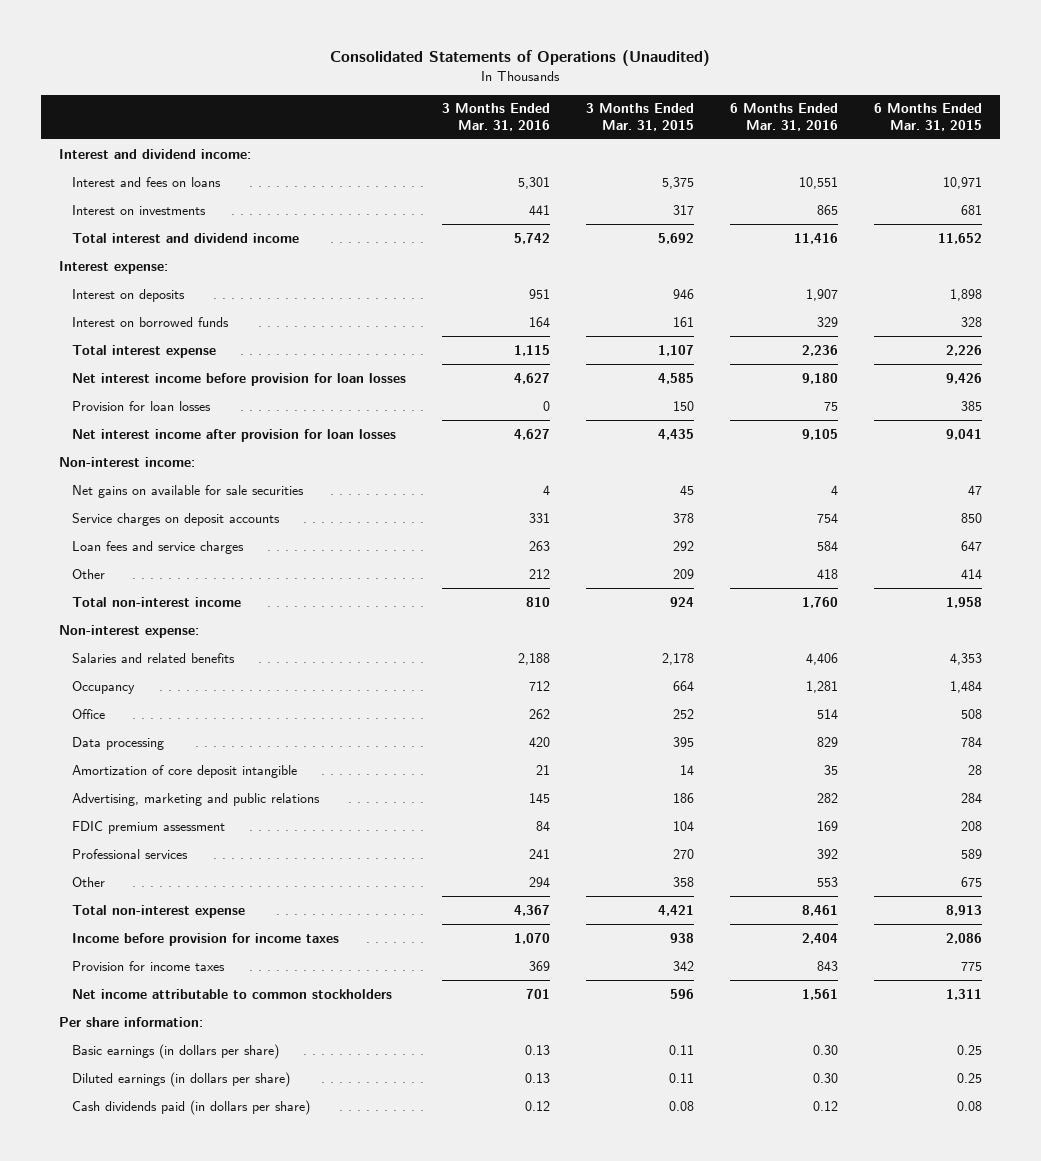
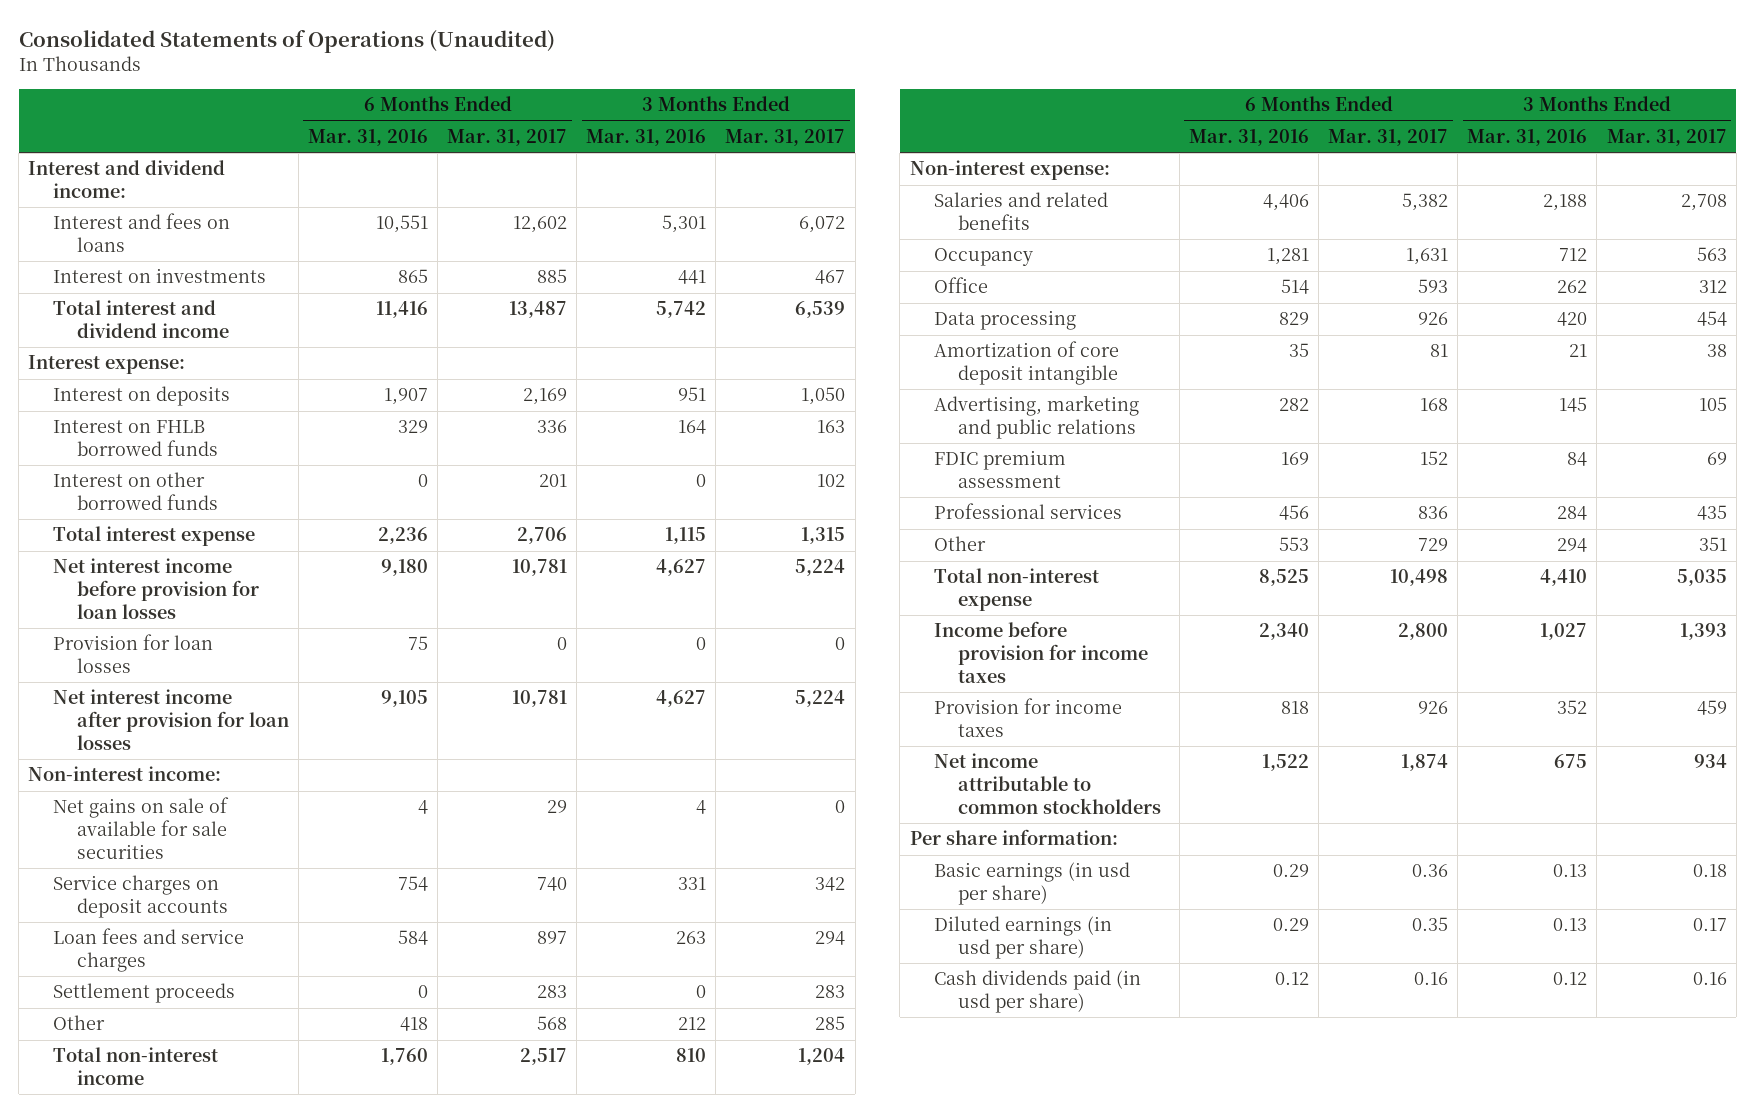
[586,103,695,131] 3 Months Ended Mar. 31, 2015 -> none
[874,103,983,131] 6 Months Ended Mar. 31, 2015 -> none
none -> [447,129,568,147] Mar. 31, 2017
none -> [725,129,846,147] Mar. 31, 2017
[72,316,230,327] Interest on borrowed funds -> [52,420,218,457] Interest on FHLB borrowed funds
none -> [52,472,218,511] Interest on other borrowed funds
[72,484,305,498] Net gains on available for sale securities -> [52,797,229,859] Net gains on sale of available for sale securities
none -> [52,983,235,1004] Settlement proceeds
[529,848,551,859] 241 -> [1557,506,1588,521] 284
[817,848,839,859] 392 -> [1279,505,1310,521] 456
[514,904,551,916] 4,367 -> [1540,569,1588,587] 4,410
[802,904,839,916] 8,461 -> [1259,569,1310,587] 8,525
[514,932,551,944] 1,070 -> [1540,623,1588,641] 1,027
[802,932,839,944] 2,404 -> [1259,623,1310,641] 2,340
[529,960,551,971] 369 -> [1557,700,1588,715] 352
[817,960,839,971] 843 -> [1281,701,1310,715] 818
[526,988,551,999] 701 -> [1554,754,1588,769] 675
[802,988,839,1000] 1,561 -> [1262,754,1310,772] 1,522
[72,1043,280,1059] Basic earnings (in dollars per share) -> [933,862,1130,906] Basic earnings (in usd per share)
[813,1044,839,1055] 0.30 -> [1273,864,1310,878] 0.29
[72,1071,291,1087] Diluted earnings (in dollars per share) -> [933,916,1112,960] Diluted earnings (in usd per share)
[813,1072,839,1083] 0.30 -> [1273,918,1310,932] 0.29
[72,1099,311,1115] Cash dividends paid (in dollars per share) -> [933,970,1141,1014] Cash dividends paid (in usd per share)

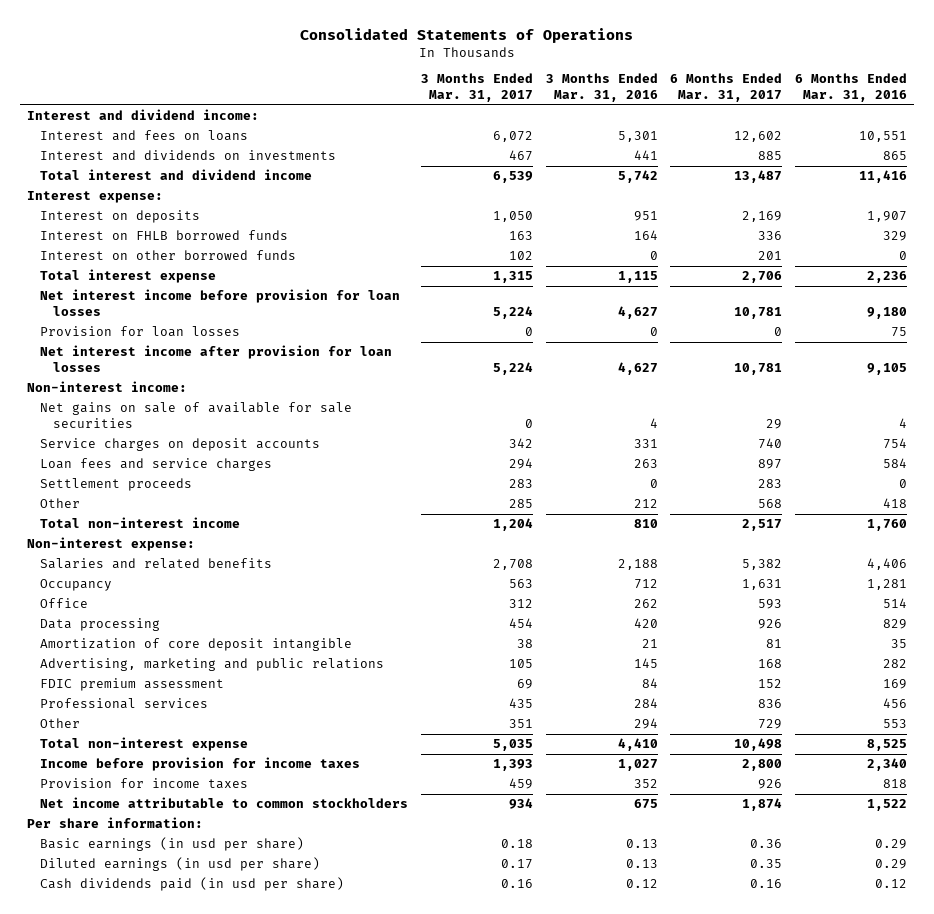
[18,29,555,53] Consolidated Statements of Operations (Unaudited) -> [300,27,634,43] Consolidated Statements of Operations
[52,268,266,284] Interest on investments -> [39,150,336,162] Interest and dividends on investments

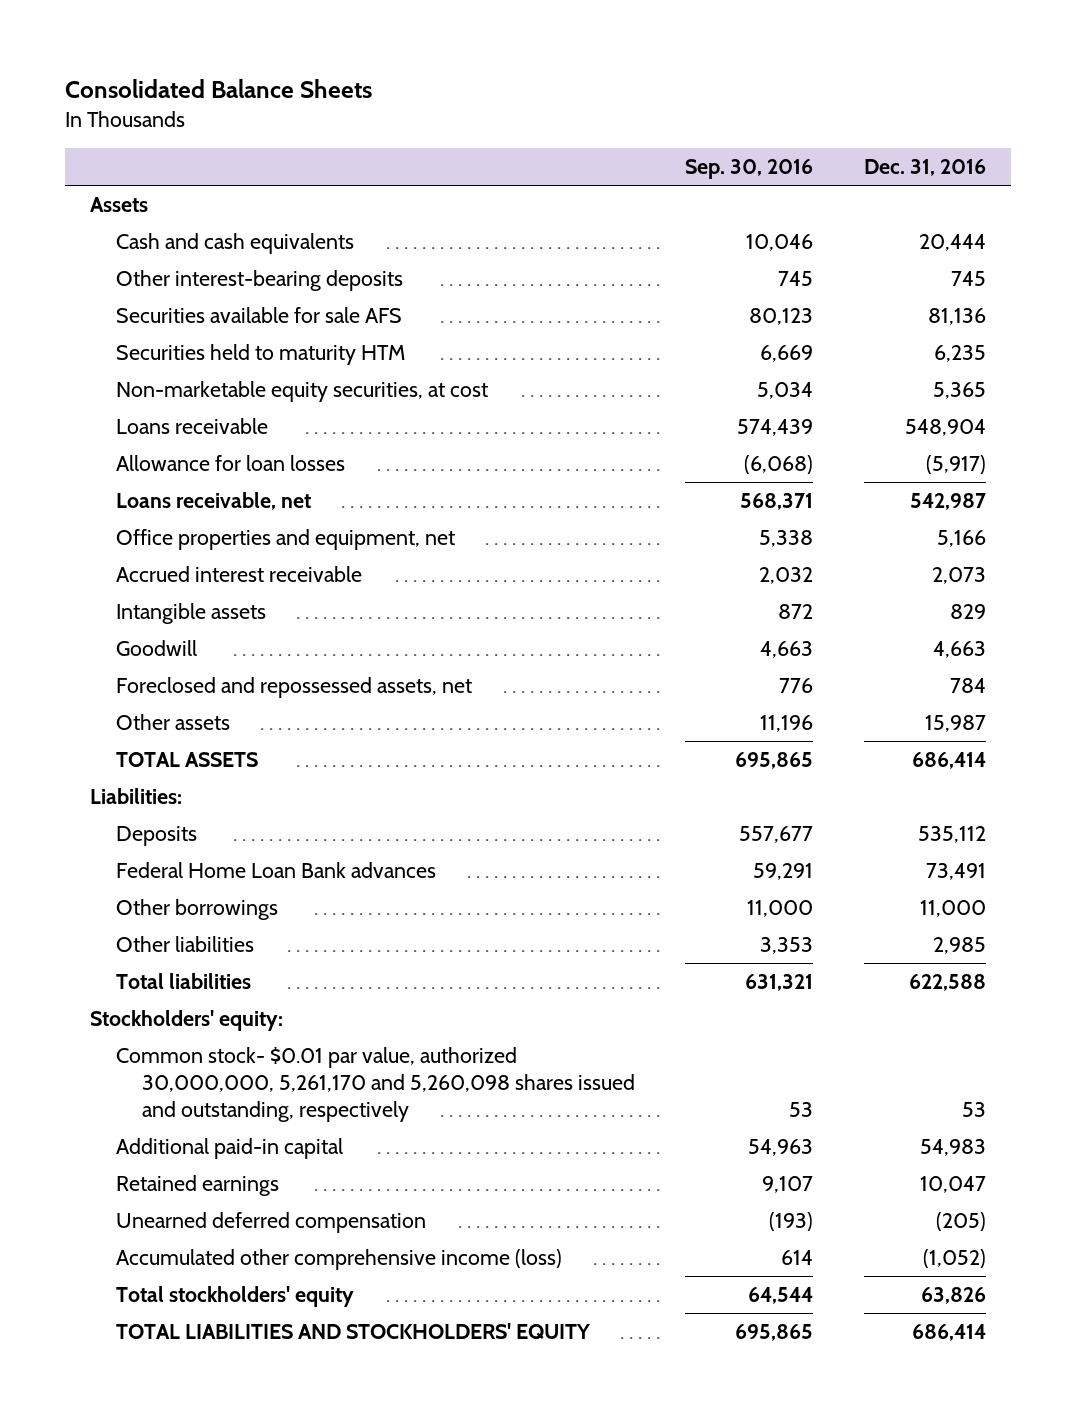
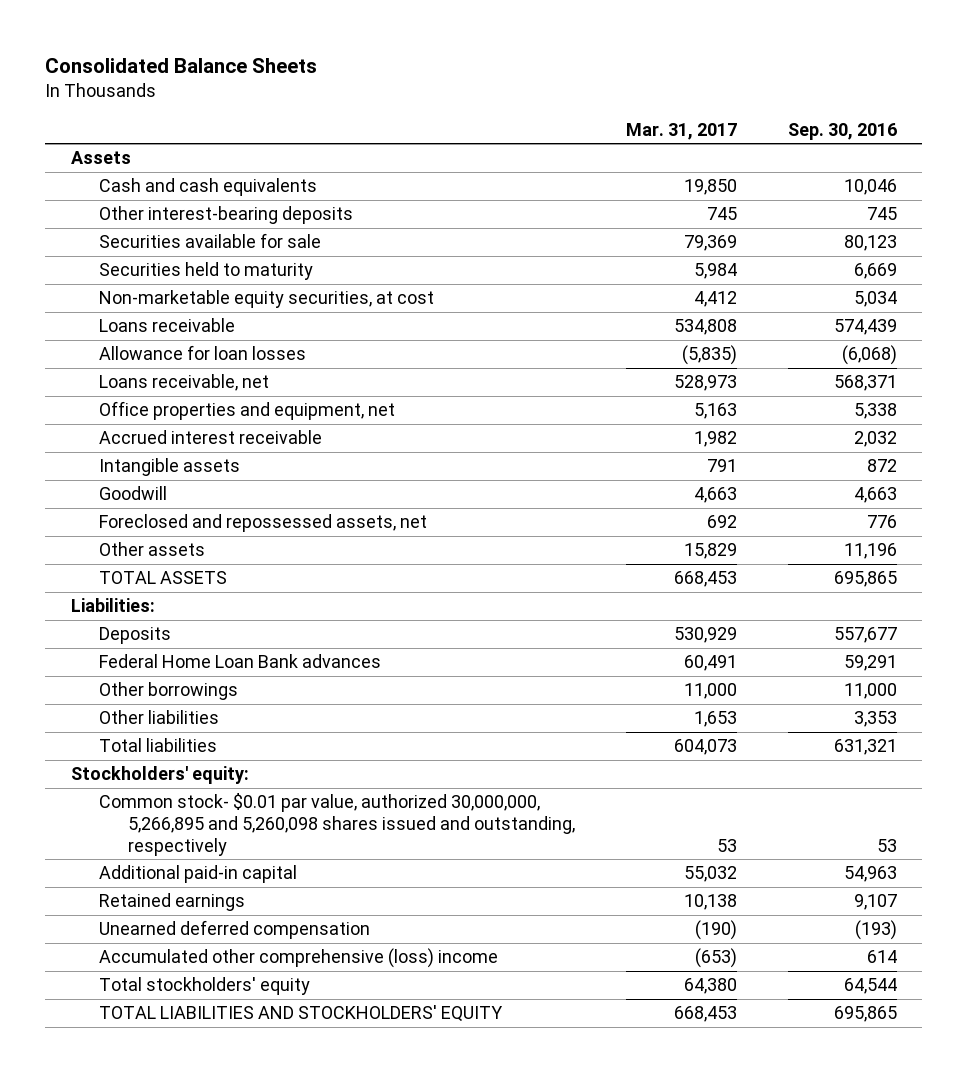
[863,159,986,177] Dec. 31, 2016 -> none
none -> [625,122,737,140] Mar. 31, 2017
[115,307,402,324] Securities available for sale AFS -> [99,233,322,249] Securities available for sale
[115,344,405,366] Securities held to maturity HTM -> [99,262,314,281] Securities held to maturity
[115,1047,635,1122] Common stock- $0.01 par value, authorized 30,000,000, 5,261,170 and 5,260,098 shares issued and outstanding, respectively -> [99,793,575,856] Common stock- $0.01 par value, authorized 30,000,000, 5,266,895 and 5,260,098 shares issued and outstanding, respectively
[115,1249,562,1271] Accumulated other comprehensive income (loss) -> [99,948,499,969] Accumulated other comprehensive (loss) income

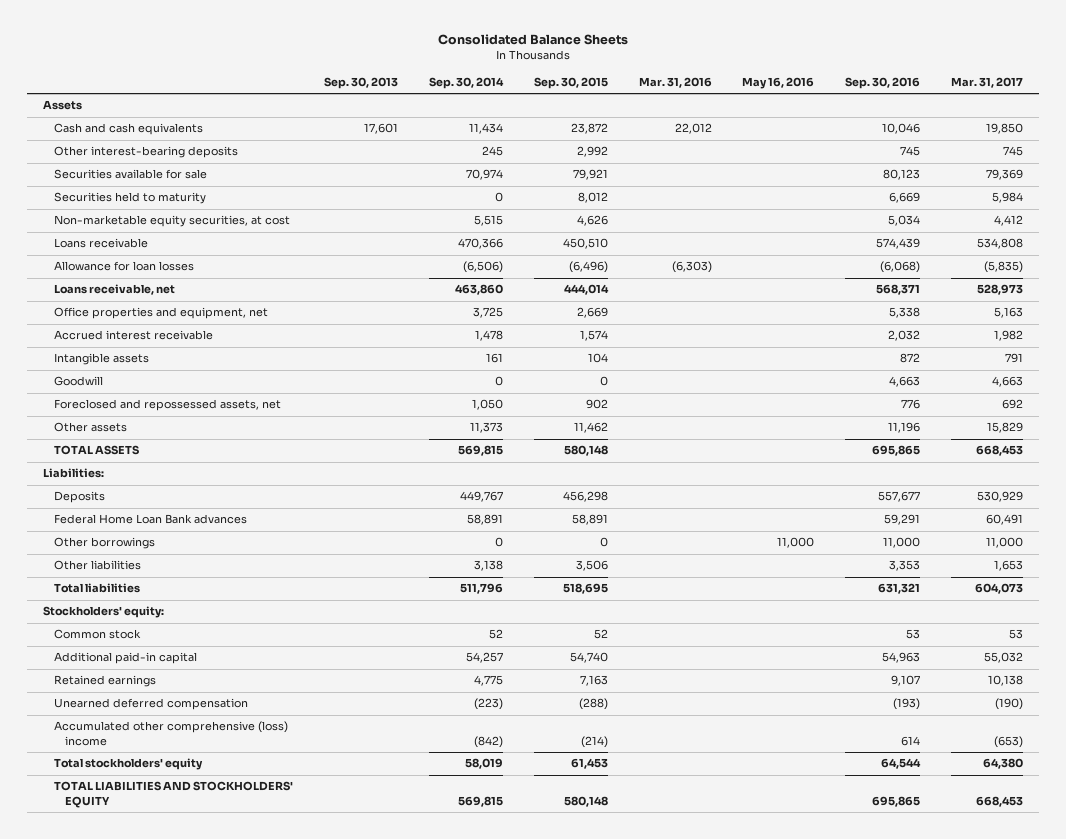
none -> [323,76,398,89] Sep. 30, 2013
none -> [428,76,504,89] Sep. 30, 2014
none -> [533,76,608,89] Sep. 30, 2015
none -> [638,76,712,88] Mar. 31, 2016
none -> [742,76,815,89] May 16, 2016
[99,793,575,856] Common stock- $0.01 par value, authorized 30,000,000, 5,266,895 and 5,260,098 shares issued and outstanding, respectively -> [53,629,141,640] Common stock

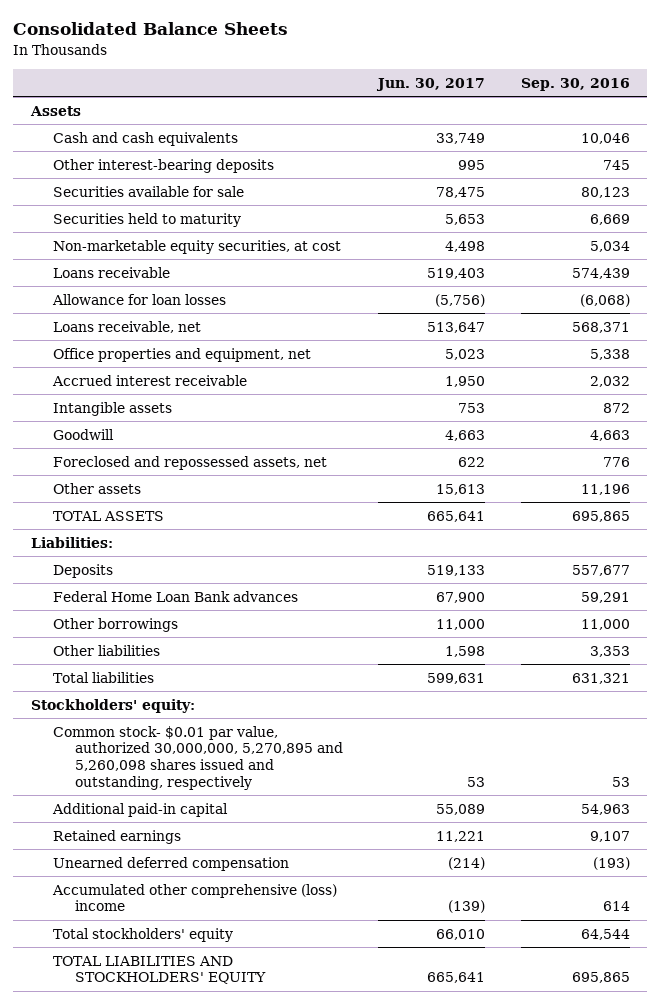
[323,76,398,89] Sep. 30, 2013 -> none
[428,76,504,89] Sep. 30, 2014 -> none
[533,76,608,89] Sep. 30, 2015 -> none
[638,76,712,88] Mar. 31, 2016 -> none
[742,76,815,89] May 16, 2016 -> none
[951,76,1024,88] Mar. 31, 2017 -> none
none -> [376,77,486,91] Jun. 30, 2017
[53,629,141,640] Common stock -> [52,725,343,790] Common stock- $0.01 par value, authorized 30,000,000, 5,270,895 and 5,260,098 shares issued and outstanding, respectively

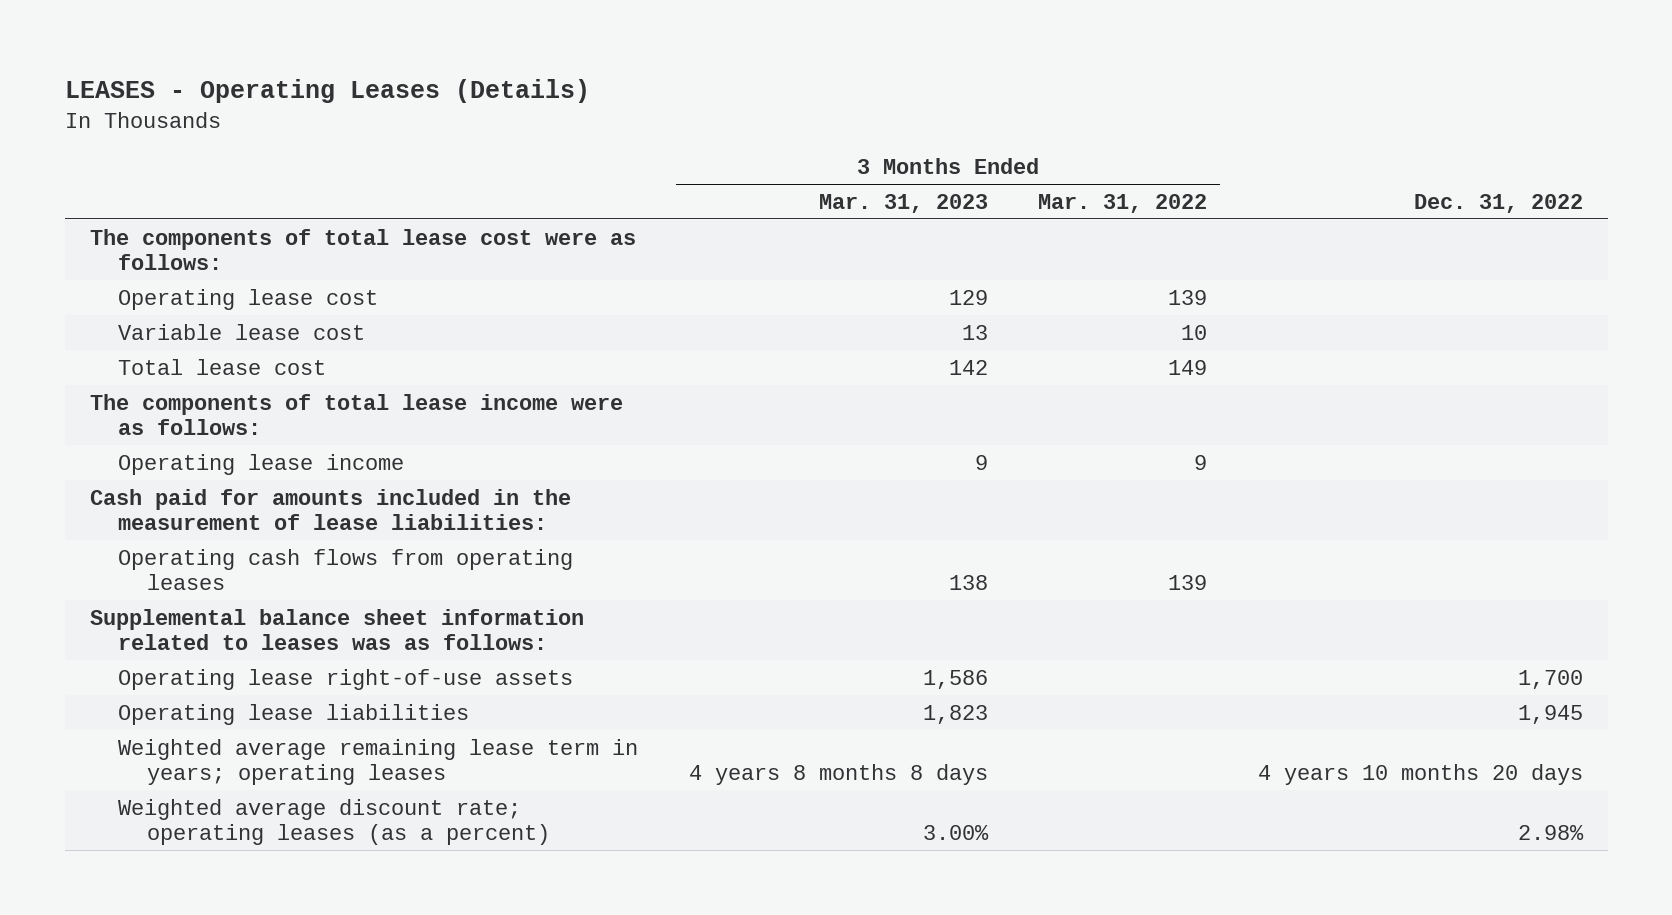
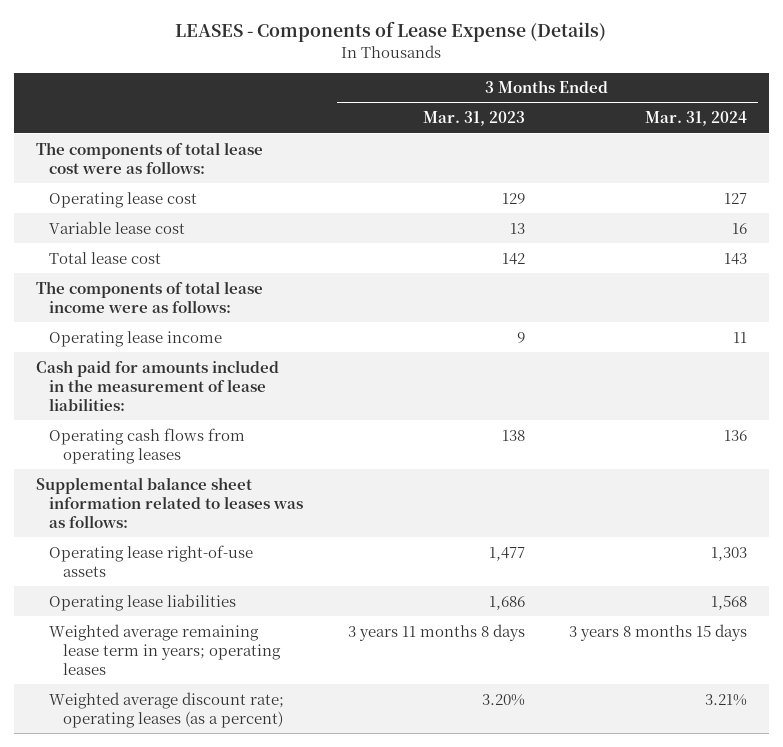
[64,79,590,104] LEASES - Operating Leases (Details) -> [175,21,607,43] LEASES - Components of Lease Expense (Details)
[1038,193,1208,213] Mar. 31, 2022 -> none
[1413,193,1583,213] Dec. 31, 2022 -> none
none -> [644,111,747,127] Mar. 31, 2024
[922,669,988,689] 1,586 -> [488,546,525,561] 1,477
[922,704,988,724] 1,823 -> [488,595,525,610] 1,686
[688,763,988,785] 4 years 8 months 8 days -> [347,623,525,641] 3 years 11 months 8 days
[922,824,989,840] 3.00% -> [481,693,525,706] 3.20%

